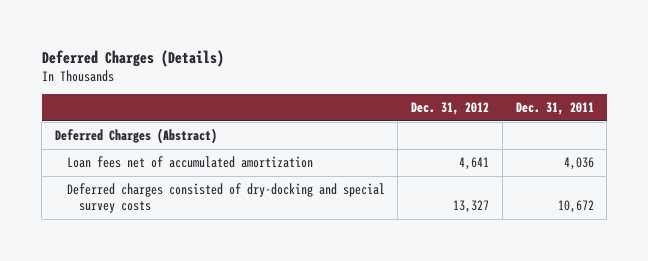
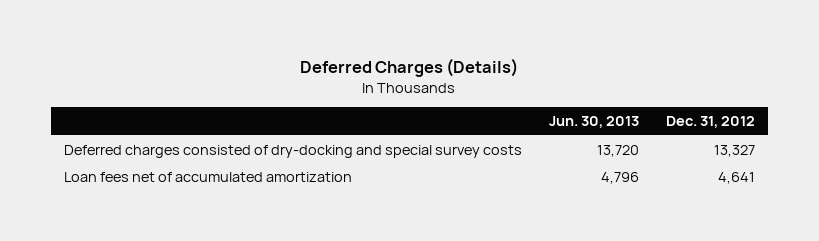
[515,102,594,116] Dec. 31, 2011 -> none
none -> [548,116,639,129] Jun. 30, 2013
[54,128,217,145] Deferred Charges (Abstract) -> none
[66,156,313,169] Loan fees net of accumulated amortization -> [63,171,352,182] Loan fees net of accumulated amortization

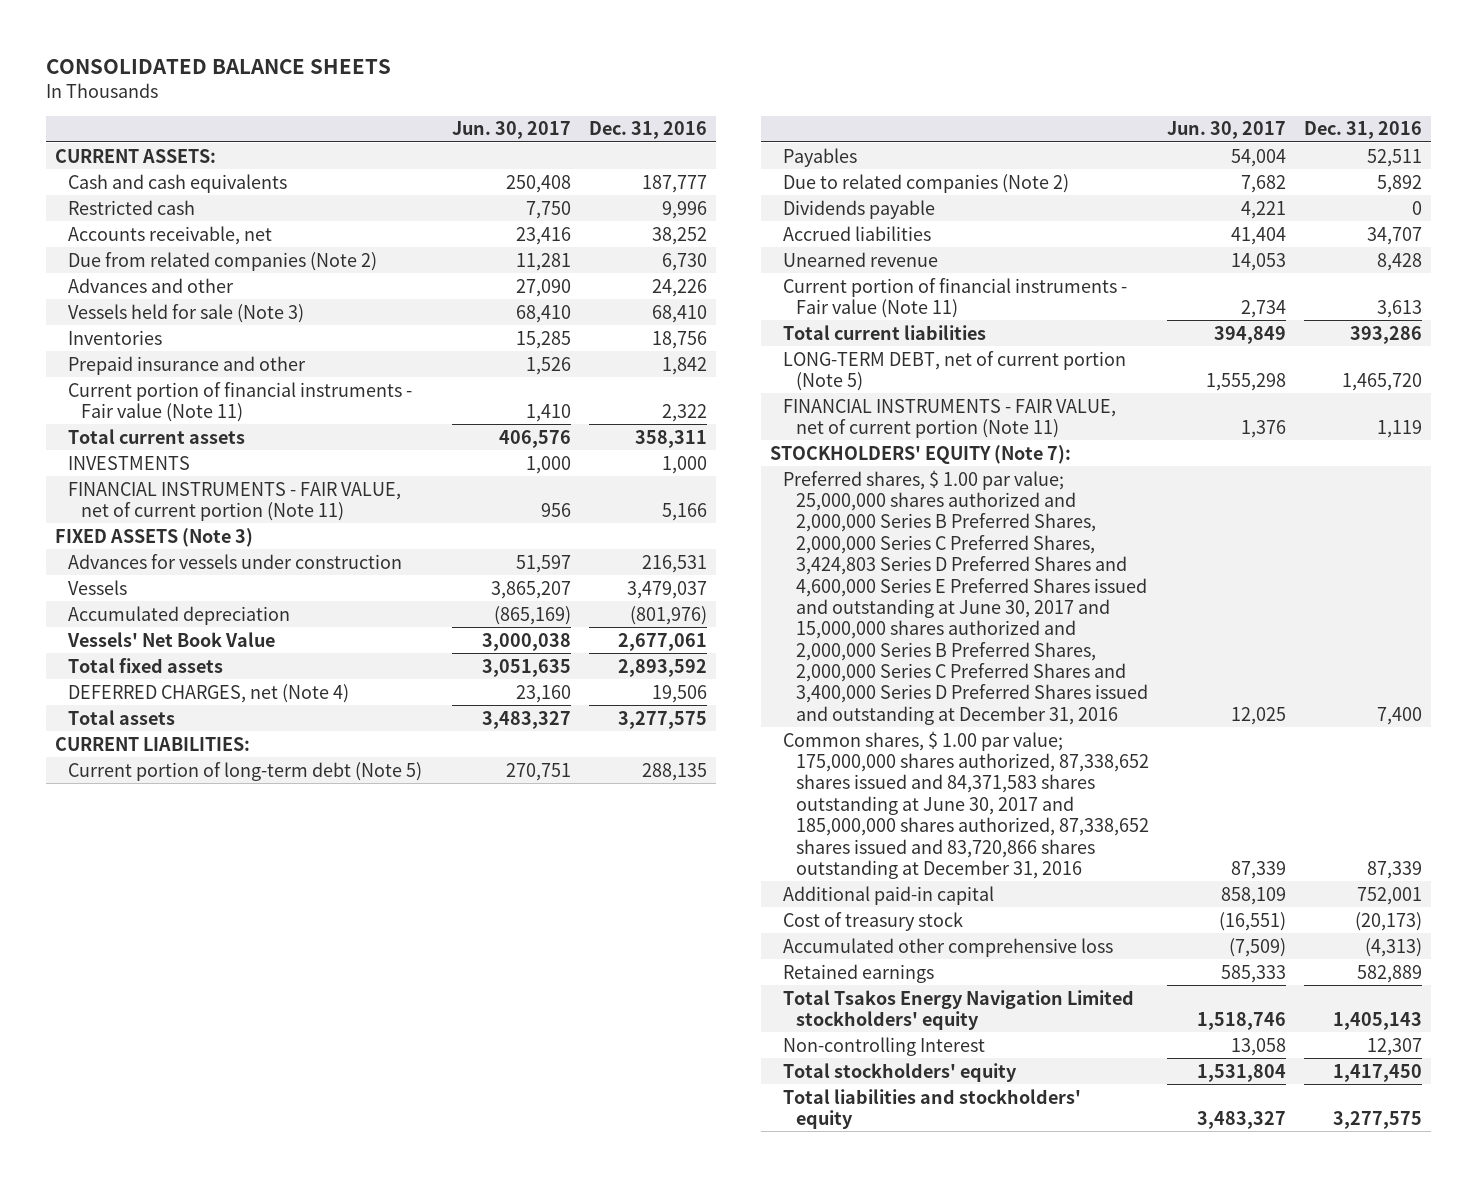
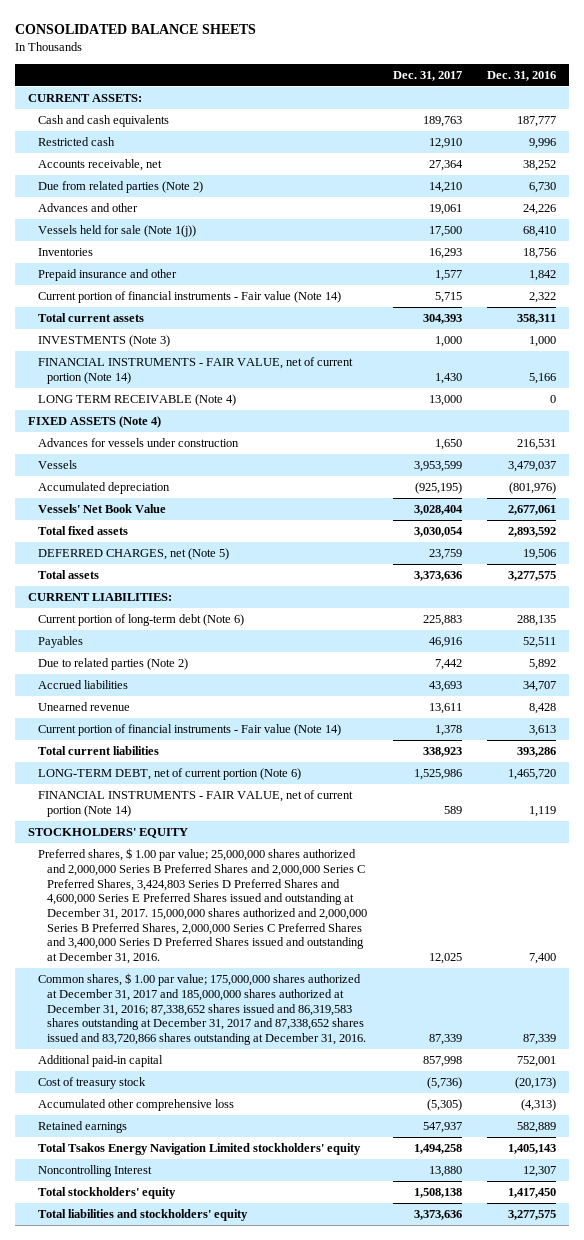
[451,121,571,140] Jun. 30, 2017 -> none
none -> [392,70,462,81] Dec. 31, 2017
[67,251,377,271] Due from related companies (Note 2) -> [37,181,203,194] Due from related parties (Note 2)
[67,303,304,323] Vessels held for sale (Note 3) -> [37,225,196,238] Vessels held for sale (Note 1(j))
[67,381,412,422] Current portion of financial instruments - Fair value (Note 11) -> [37,291,341,304] Current portion of financial instruments - Fair value (Note 14)
[67,455,190,470] INVESTMENTS -> [37,335,170,348] INVESTMENTS (Note 3)
[67,481,401,521] FINANCIAL INSTRUMENTS - FAIR VALUE, net of current portion (Note 11) -> [37,357,353,384] FINANCIAL INSTRUMENTS - FAIR VALUE, net of current portion (Note 14)
none -> [37,394,236,407] LONG TERM RECEIVABLE (Note 4)
[54,527,253,547] FIXED ASSETS (Note 3) -> [27,416,161,429] FIXED ASSETS (Note 4)
[67,683,349,703] DEFERRED CHARGES, net (Note 4) -> [37,548,229,561] DEFERRED CHARGES, net (Note 5)
[67,761,422,781] Current portion of long-term debt (Note 5) -> [37,614,244,627] Current portion of long-term debt (Note 6)
[782,199,935,219] Dividends payable -> none
[782,173,1069,193] Due to related companies (Note 2) -> [37,658,188,671] Due to related parties (Note 2)
[782,277,1127,318] Current portion of financial instruments - Fair value (Note 11) -> [37,724,341,737] Current portion of financial instruments - Fair value (Note 14)
[782,350,1126,391] LONG-TERM DEBT, net of current portion (Note 5) -> [37,768,301,781] LONG-TERM DEBT, net of current portion (Note 6)
[782,398,1116,438] FINANCIAL INSTRUMENTS - FAIR VALUE, net of current portion (Note 11) -> [37,790,353,817] FINANCIAL INSTRUMENTS - FAIR VALUE, net of current portion (Note 14)
[769,444,1071,464] STOCKHOLDERS' EQUITY (Note 7): -> [27,828,188,839] STOCKHOLDERS' EQUITY
[782,469,1149,725] Preferred shares, $ 1.00 par value; 25,000,000 shares authorized and 2,000,000 Series B Preferred Shares, 2,000,000 Series C Preferred Shares, 3,424,803 Series D Preferred Shares and 4,600,000 Series E Preferred Shares issued and outstanding at June 30, 2017 and 15,000,000 shares authorized and 2,000,000 Series B Preferred Shares, 2,000,000 Series C Preferred Shares and 3,400,000 Series D Preferred Shares issued and outstanding at December 31, 2016 -> [37,848,368,964] Preferred shares, $ 1.00 par value; 25,000,000 shares authorized and 2,000,000 Series B Preferred Shares and 2,000,000 Series C Preferred Shares, 3,424,803 Series D Preferred Shares and 4,600,000 Series E Preferred Shares issued and outstanding at December 31, 2017. 15,000,000 shares authorized and 2,000,000 Series B Preferred Shares, 2,000,000 Series C Preferred Shares and 3,400,000 Series D Preferred Shares issued and outstanding at December 31, 2016.
[782,730,1150,879] Common shares, $ 1.00 par value; 175,000,000 shares authorized, 87,338,652 shares issued and 84,371,583 shares outstanding at June 30, 2017 and 185,000,000 shares authorized, 87,338,652 shares issued and 83,720,866 shares outstanding at December 31, 2016 -> [37,973,367,1045] Common shares, $ 1.00 par value; 175,000,000 shares authorized at December 31, 2017 and 185,000,000 shares authorized at December 31, 2016; 87,338,652 shares issued and 86,319,583 shares outstanding at December 31, 2017 and 87,338,652 shares issued and 83,720,866 shares outstanding at December 31, 2016.
[782,1036,985,1056] Non-controlling Interest -> [37,1165,152,1178] Noncontrolling Interest

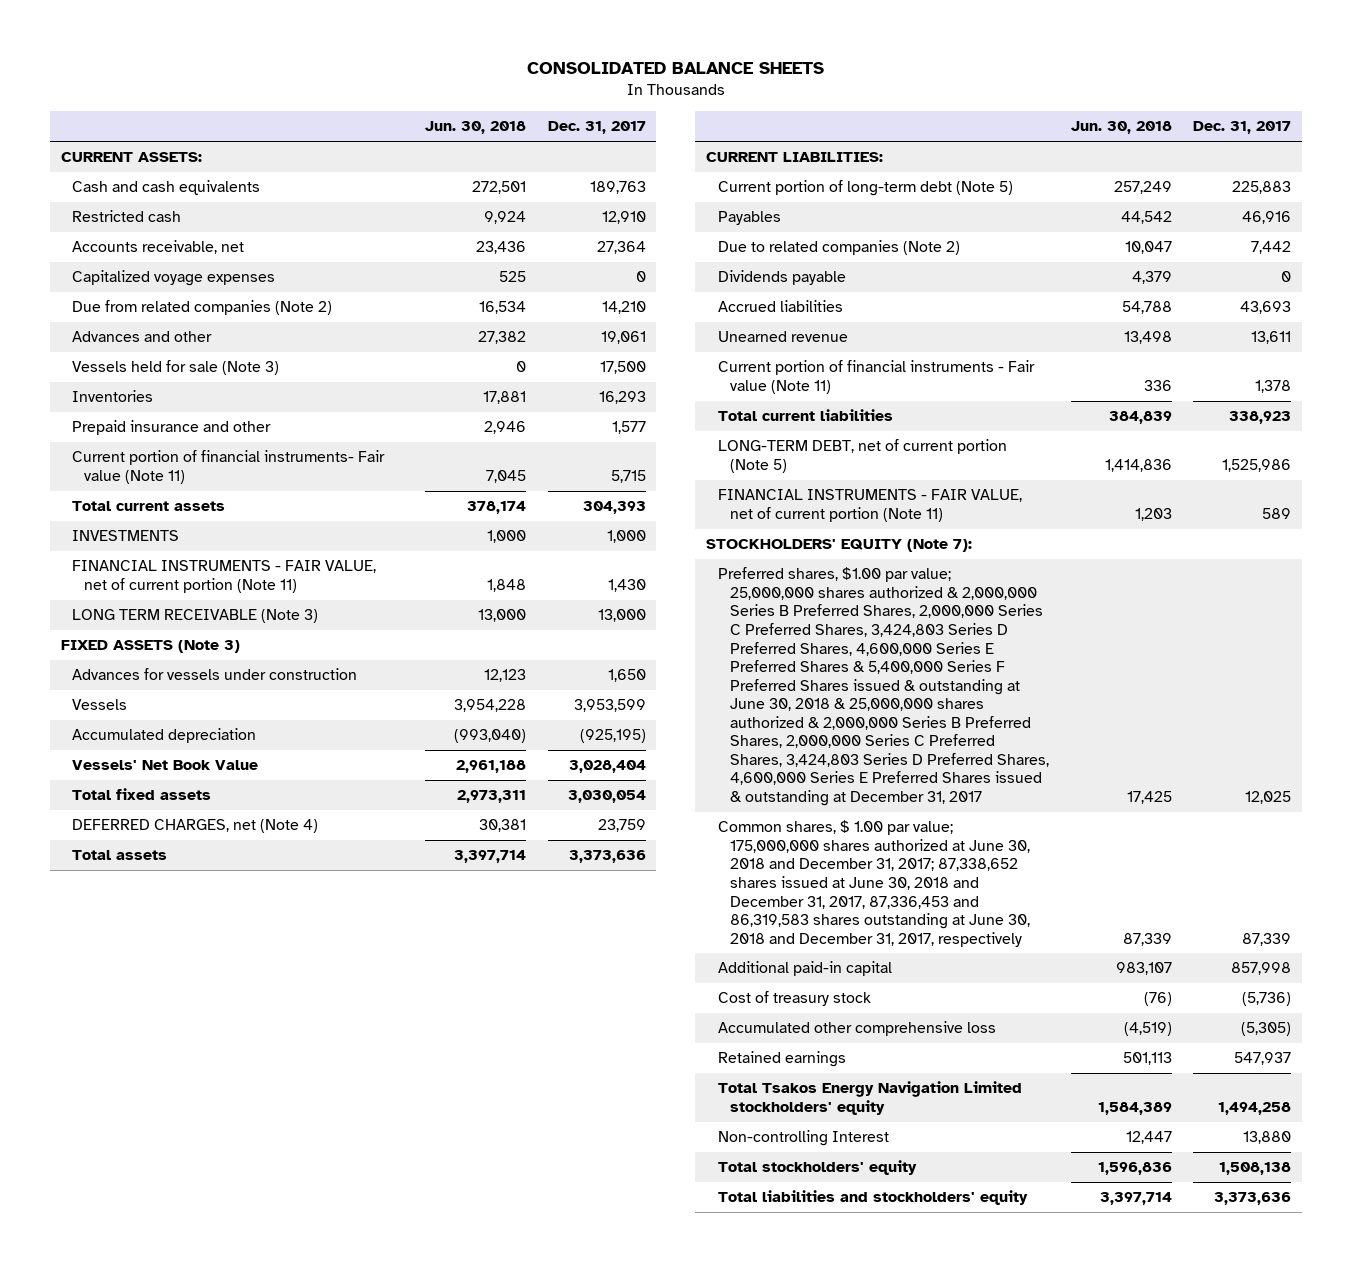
[487,70,557,81] Dec. 31, 2016 -> none
none -> [424,121,526,135] Jun. 30, 2018
none -> [72,270,276,287] Capitalized voyage expenses
[37,181,203,194] Due from related parties (Note 2) -> [72,300,333,316] Due from related companies (Note 2)
[37,225,196,238] Vessels held for sale (Note 1(j)) -> [72,360,280,376] Vessels held for sale (Note 3)
[37,291,341,304] Current portion of financial instruments - Fair value (Note 14) -> [72,450,386,484] Current portion of financial instruments- Fair value (Note 11)
[37,335,170,348] INVESTMENTS (Note 3) -> [72,530,180,542] INVESTMENTS
[37,357,353,384] FINANCIAL INSTRUMENTS - FAIR VALUE, net of current portion (Note 14) -> [72,560,377,593] FINANCIAL INSTRUMENTS - FAIR VALUE, net of current portion (Note 11)
[37,394,236,407] LONG TERM RECEIVABLE (Note 4) -> [72,609,319,624] LONG TERM RECEIVABLE (Note 3)
[27,416,161,429] FIXED ASSETS (Note 4) -> [60,640,240,654] FIXED ASSETS (Note 3)
[37,548,229,561] DEFERRED CHARGES, net (Note 5) -> [72,819,319,834] DEFERRED CHARGES, net (Note 4)
[37,614,244,627] Current portion of long-term debt (Note 6) -> [718,180,1014,197] Current portion of long-term debt (Note 5)
[37,658,188,671] Due to related parties (Note 2) -> [718,240,961,256] Due to related companies (Note 2)
none -> [718,270,847,286] Dividends payable
[37,724,341,737] Current portion of financial instruments - Fair value (Note 14) -> [718,360,1036,394] Current portion of financial instruments - Fair value (Note 11)
[37,768,301,781] LONG-TERM DEBT, net of current portion (Note 6) -> [718,439,1008,473] LONG-TERM DEBT, net of current portion (Note 5)
[37,790,353,817] FINANCIAL INSTRUMENTS - FAIR VALUE, net of current portion (Note 14) -> [718,489,1023,522] FINANCIAL INSTRUMENTS - FAIR VALUE, net of current portion (Note 11)
[27,828,188,839] STOCKHOLDERS' EQUITY -> [706,539,973,553] STOCKHOLDERS' EQUITY (Note 7):
[37,848,368,964] Preferred shares, $ 1.00 par value; 25,000,000 shares authorized and 2,000,000 Series B Preferred Shares and 2,000,000 Series C Preferred Shares, 3,424,803 Series D Preferred Shares and 4,600,000 Series E Preferred Shares issued and outstanding at December 31, 2017. 15,000,000 shares authorized and 2,000,000 Series B Preferred Shares, 2,000,000 Series C Preferred Shares and 3,400,000 Series D Preferred Shares issued and outstanding at December 31, 2016. -> [718,567,1049,806] Preferred shares, $1.00 par value; 25,000,000 shares authorized & 2,000,000 Series B Preferred Shares, 2,000,000 Series C Preferred Shares, 3,424,803 Series D Preferred Shares, 4,600,000 Series E Preferred Shares & 5,400,000 Series F Preferred Shares issued & outstanding at June 30, 2018 & 25,000,000 shares authorized & 2,000,000 Series B Preferred Shares, 2,000,000 Series C Preferred Shares, 3,424,803 Series D Preferred Shares, 4,600,000 Series E Preferred Shares issued & outstanding at December 31, 2017
[37,973,367,1045] Common shares, $ 1.00 par value; 175,000,000 shares authorized at December 31, 2017 and 185,000,000 shares authorized at December 31, 2016; 87,338,652 shares issued and 86,319,583 shares outstanding at December 31, 2017 and 87,338,652 shares issued and 83,720,866 shares outstanding at December 31, 2016. -> [718,820,1030,947] Common shares, $ 1.00 par value; 175,000,000 shares authorized at June 30, 2018 and December 31, 2017; 87,338,652 shares issued at June 30, 2018 and December 31, 2017, 87,336,453 and 86,319,583 shares outstanding at June 30, 2018 and December 31, 2017, respectively
[37,1165,152,1178] Noncontrolling Interest -> [718,1130,890,1147] Non-controlling Interest

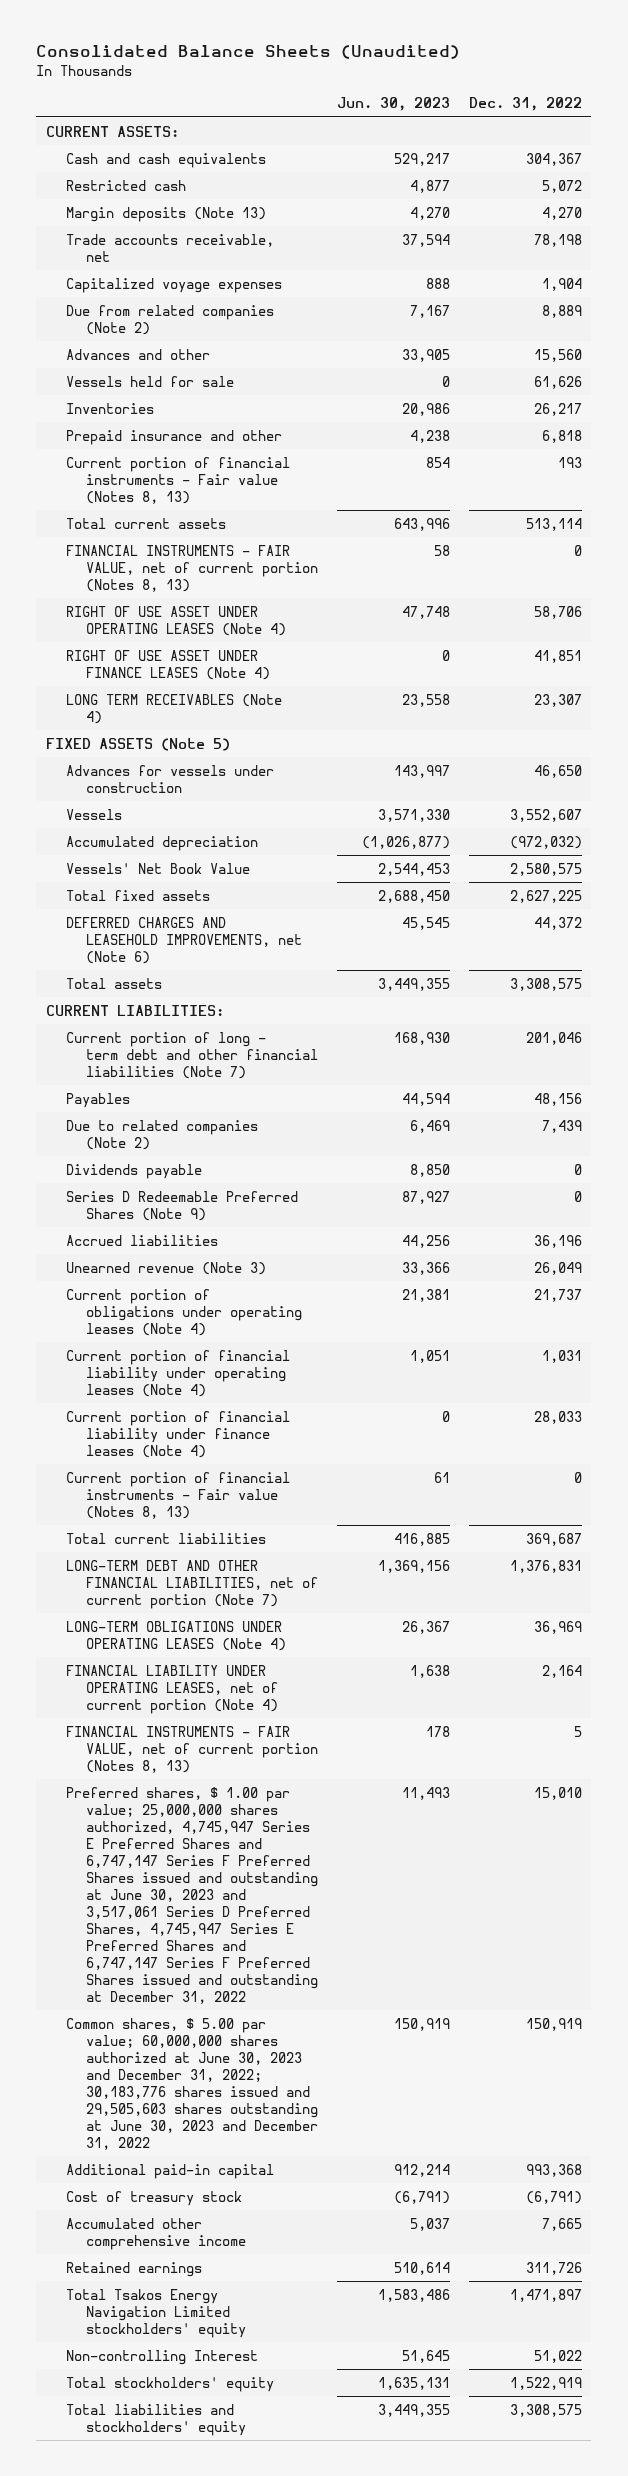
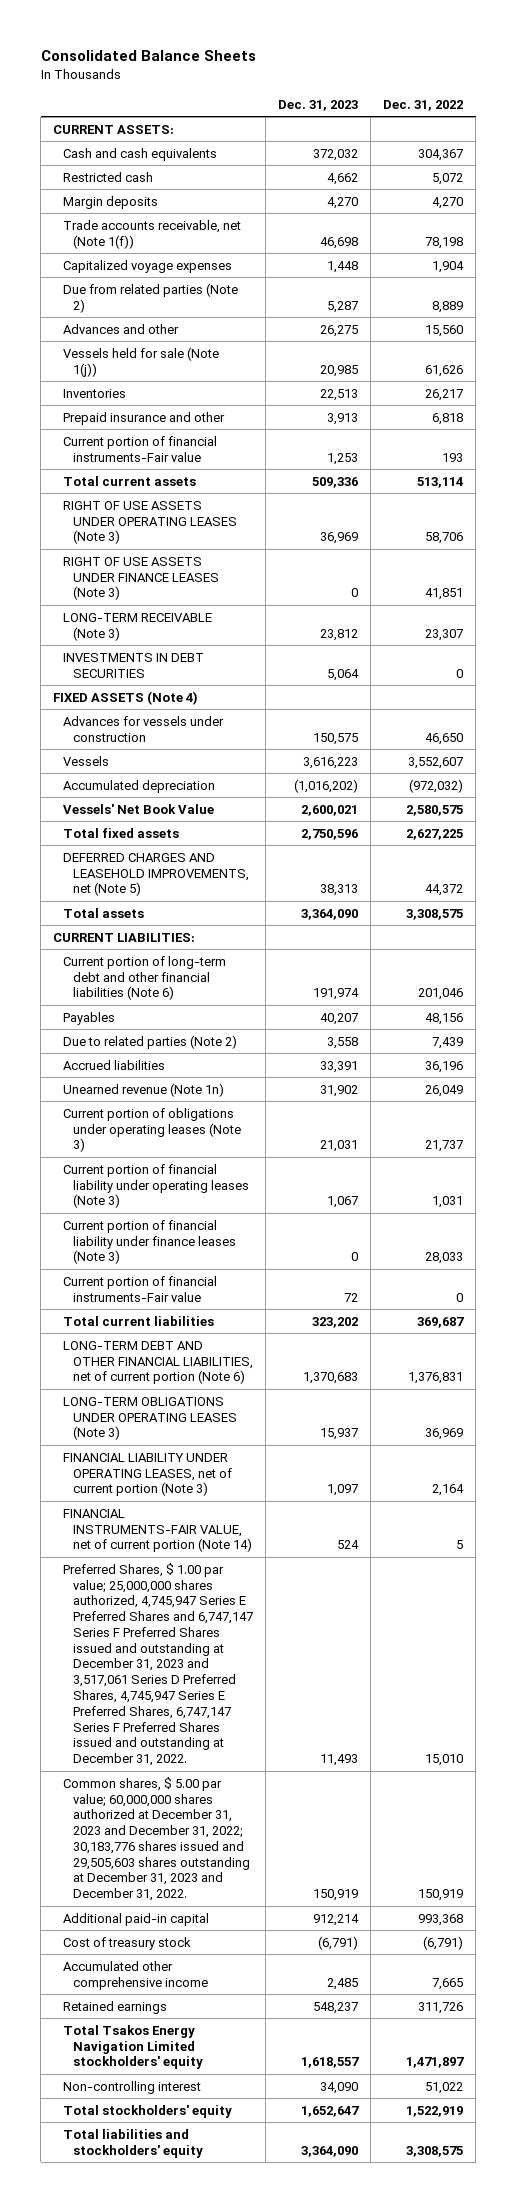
[36,45,461,60] Consolidated Balance Sheets (Unaudited) -> [40,49,256,61] Consolidated Balance Sheets
[337,97,451,112] Jun. 30, 2023 -> none
none -> [278,99,359,111] Dec. 31, 2023
[65,206,266,222] Margin deposits (Note 13) -> [63,195,159,209] Margin deposits
[65,233,274,262] Trade accounts receivable, net -> [63,219,242,249] Trade accounts receivable, net (Note 1(f))
[65,304,274,335] Due from related companies (Note 2) -> [63,282,239,313] Due from related parties (Note 2)
[65,375,234,387] Vessels held for sale -> [63,346,220,377] Vessels held for sale (Note 1(j))
[65,456,290,504] Current portion of financial instruments - Fair value (Notes 8, 13) -> [63,435,218,462] Current portion of financial instruments-Fair value
[65,544,319,592] FINANCIAL INSTRUMENTS - FAIR VALUE, net of current portion (Notes 8, 13) -> none
[65,605,287,636] RIGHT OF USE ASSET UNDER OPERATING LEASES (Note 4) -> [63,500,238,545] RIGHT OF USE ASSETS UNDER OPERATING LEASES (Note 3)
[65,649,271,680] RIGHT OF USE ASSET UNDER FINANCE LEASES (Note 4) -> [63,556,220,601] RIGHT OF USE ASSETS UNDER FINANCE LEASES (Note 3)
[65,693,282,724] LONG TERM RECEIVABLES (Note 4) -> [63,612,213,641] LONG-TERM RECEIVABLE (Note 3)
none -> [63,652,205,678] INVESTMENTS IN DEBT SECURITIES
[45,737,230,751] FIXED ASSETS (Note 5) -> [53,690,199,705] FIXED ASSETS (Note 4)
[65,916,303,964] DEFERRED CHARGES AND LEASEHOLD IMPROVEMENTS, net (Note 6) -> [63,852,250,897] DEFERRED CHARGES AND LEASEHOLD IMPROVEMENTS, net (Note 5)
[65,1031,319,1079] Current portion of long - term debt and other financial liabilities (Note 7) -> [63,955,227,1001] Current portion of long-term debt and other financial liabilities (Note 6)
[65,1163,202,1179] Dividends payable -> none
[65,1190,298,1221] Series D Redeemable Preferred Shares (Note 9) -> none
[65,1119,258,1150] Due to related companies (Note 2) -> [63,1034,238,1049] Due to related parties (Note 2)
[65,1261,266,1275] Unearned revenue (Note 3) -> [63,1082,225,1097] Unearned revenue (Note 1n)
[65,1288,303,1336] Current portion of obligations under operating leases (Note 4) -> [63,1107,242,1153] Current portion of obligations under operating leases (Note 3)
[65,1349,290,1397] Current portion of financial liability under operating leases (Note 4) -> [63,1163,250,1209] Current portion of financial liability under operating leases (Note 3)
[65,1410,290,1458] Current portion of financial liability under finance leases (Note 4) -> [63,1219,237,1265] Current portion of financial liability under finance leases (Note 3)
[65,1471,290,1519] Current portion of financial instruments - Fair value (Notes 8, 13) -> [63,1275,218,1302] Current portion of financial instruments-Fair value
[65,1559,319,1609] LONG-TERM DEBT AND OTHER FINANCIAL LIABILITIES, net of current portion (Note 7) -> [63,1340,254,1385] LONG-TERM DEBT AND OTHER FINANCIAL LIABILITIES, net of current portion (Note 6)
[65,1620,287,1651] LONG-TERM OBLIGATIONS UNDER OPERATING LEASES (Note 4) -> [63,1396,238,1441] LONG-TERM OBLIGATIONS UNDER OPERATING LEASES (Note 3)
[65,1664,279,1714] FINANCIAL LIABILITY UNDER OPERATING LEASES, net of current portion (Note 4) -> [63,1452,233,1497] FINANCIAL LIABILITY UNDER OPERATING LEASES, net of current portion (Note 3)
[65,1725,319,1773] FINANCIAL INSTRUMENTS - FAIR VALUE, net of current portion (Notes 8, 13) -> [63,1508,253,1553] FINANCIAL INSTRUMENTS-FAIR VALUE, net of current portion (Note 14)
[65,1786,319,2004] Preferred shares, $ 1.00 par value; 25,000,000 shares authorized, 4,745,947 Series E Preferred Shares and 6,747,147 Series F Preferred Shares issued and outstanding at June 30, 2023 and 3,517,061 Series D Preferred Shares, 4,745,947 Series E Preferred Shares and 6,747,147 Series F Preferred Shares issued and outstanding at December 31, 2022 -> [63,1562,254,1767] Preferred Shares, $ 1.00 par value; 25,000,000 shares authorized, 4,745,947 Series E Preferred Shares and 6,747,147 Series F Preferred Shares issued and outstanding at December 31, 2023 and 3,517,061 Series D Preferred Shares, 4,745,947 Series E Preferred Shares, 6,747,147 Series F Preferred Shares issued and outstanding at December 31, 2022.
[65,2017,319,2150] Common shares, $ 5.00 par value; 60,000,000 shares authorized at June 30, 2023 and December 31, 2022; 30,183,776 shares issued and 29,505,603 shares outstanding at June 30, 2023 and December 31, 2022 -> [63,1776,251,1902] Common shares, $ 5.00 par value; 60,000,000 shares authorized at December 31, 2023 and December 31, 2022; 30,183,776 shares issued and 29,505,603 shares outstanding at December 31, 2023 and December 31, 2022.
[65,2349,258,2365] Non-controlling Interest -> [63,2080,202,2094] Non-controlling interest

